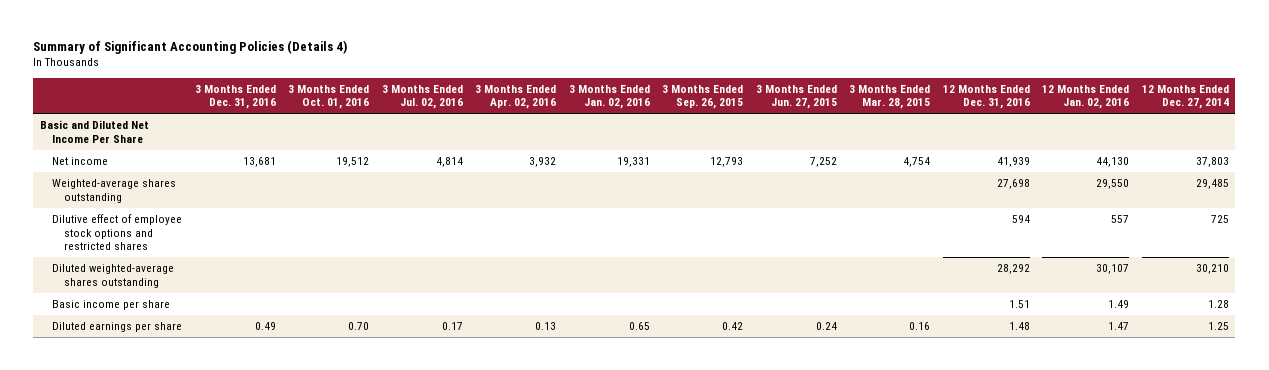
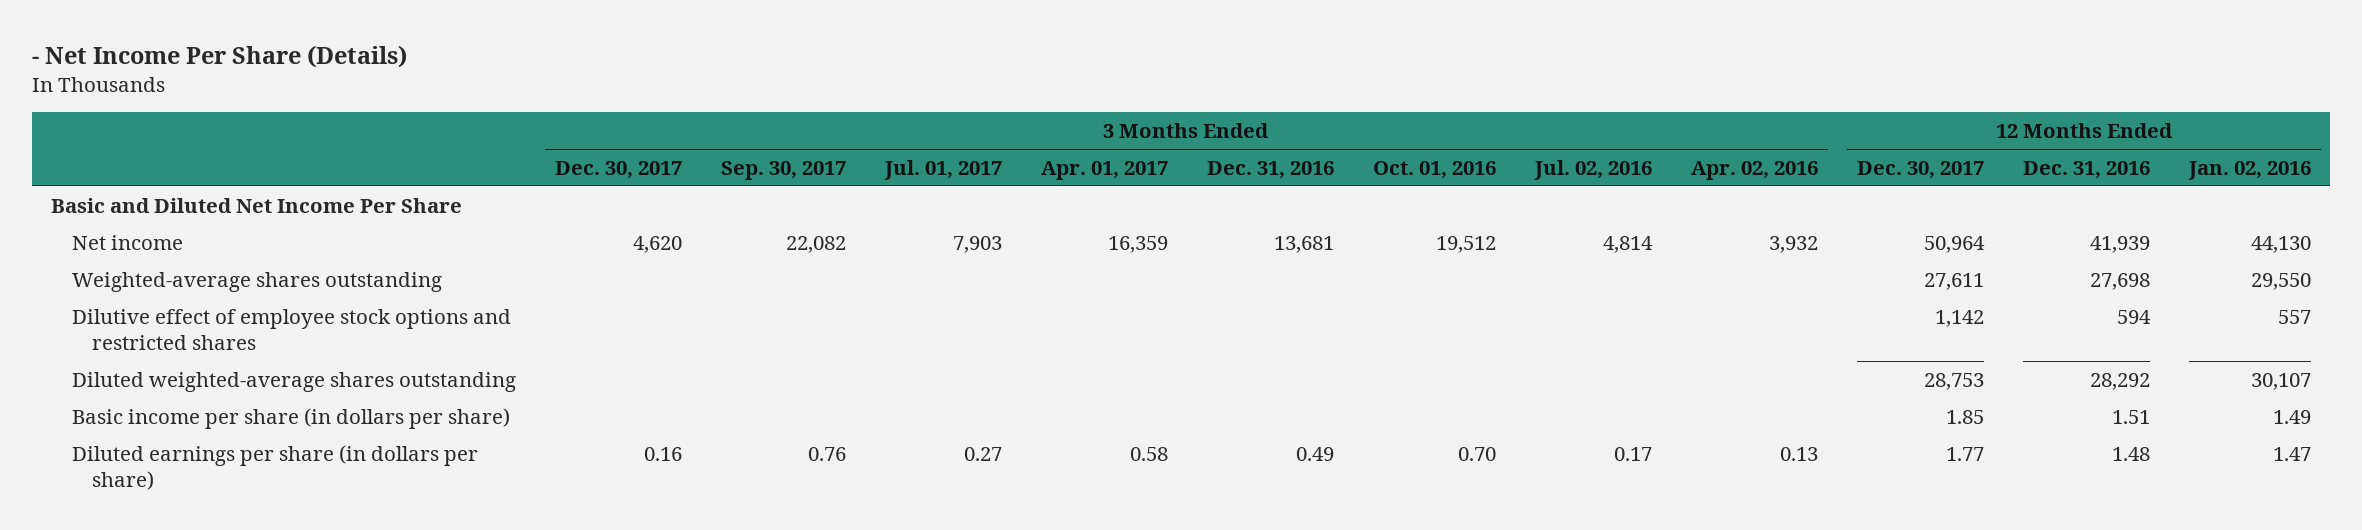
[33,40,348,55] Summary of Significant Accounting Policies (Details 4) -> [31,44,407,68] - Net Income Per Share (Details)
[568,84,650,110] 3 Months Ended Jan. 02, 2016 -> none
[662,84,744,110] 3 Months Ended Sep. 26, 2015 -> none
[755,84,837,110] 3 Months Ended Jun. 27, 2015 -> none
[849,84,931,110] 3 Months Ended Mar. 28, 2015 -> none
[1141,84,1229,110] 12 Months Ended Dec. 27, 2014 -> none
none -> [554,160,682,179] Dec. 30, 2017
none -> [720,160,846,180] Sep. 30, 2017
none -> [883,159,1002,180] Jul. 01, 2017
none -> [1040,160,1168,180] Apr. 01, 2017
none -> [1856,160,1984,179] Dec. 30, 2017
[52,300,171,311] Basic income per share -> [71,407,510,429] Basic income per share (in dollars per share)
[52,322,183,333] Diluted earnings per share -> [71,444,478,491] Diluted earnings per share (in dollars per share)

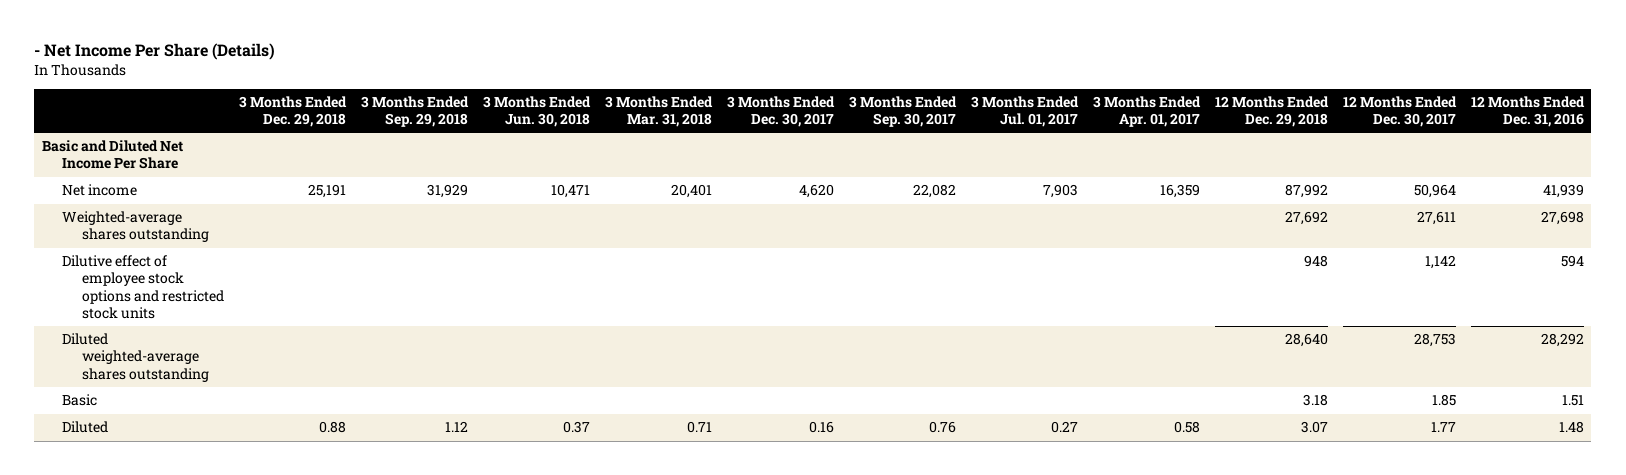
[1206,160,1334,179] Dec. 31, 2016 -> none
[1372,160,1496,179] Oct. 01, 2016 -> none
[1533,159,1652,180] Jul. 02, 2016 -> none
[1690,160,1818,180] Apr. 02, 2016 -> none
[2187,160,2311,180] Jan. 02, 2016 -> none
none -> [239,95,348,128] 3 Months Ended Dec. 29, 2018
none -> [361,95,470,128] 3 Months Ended Sep. 29, 2018
none -> [483,95,592,128] 3 Months Ended Jun. 30, 2018
none -> [605,95,714,128] 3 Months Ended Mar. 31, 2018
none -> [1214,95,1329,128] 12 Months Ended Dec. 29, 2018
[71,308,511,351] Dilutive effect of employee stock options and restricted shares -> [62,255,225,319] Dilutive effect of employee stock options and restricted stock units
[71,407,510,429] Basic income per share (in dollars per share) -> [62,394,98,407] Basic
[71,444,478,491] Diluted earnings per share (in dollars per share) -> [62,421,109,434] Diluted

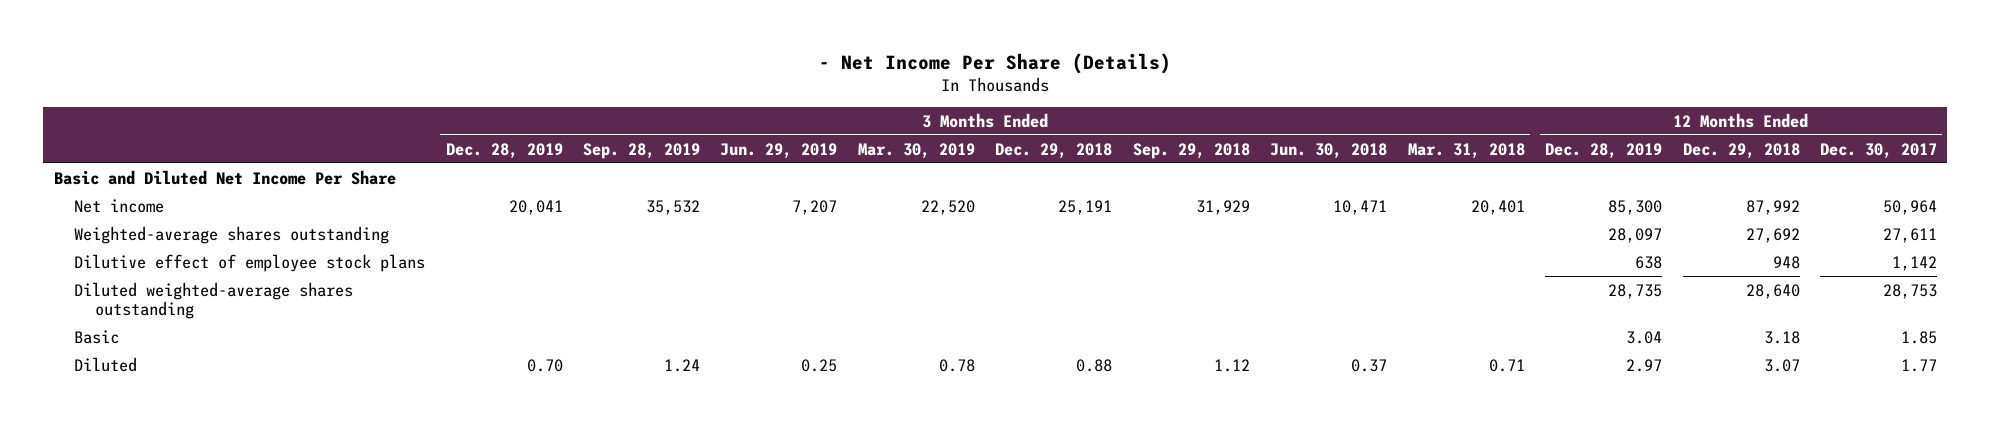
[727,95,836,128] 3 Months Ended Dec. 30, 2017 -> none
[848,95,957,128] 3 Months Ended Sep. 30, 2017 -> none
[970,95,1079,128] 3 Months Ended Jul. 01, 2017 -> none
[1092,95,1201,128] 3 Months Ended Apr. 01, 2017 -> none
[1470,95,1585,128] 12 Months Ended Dec. 31, 2016 -> none
none -> [445,142,563,159] Dec. 28, 2019
none -> [583,142,701,159] Sep. 28, 2019
none -> [720,142,838,159] Jun. 29, 2019
none -> [857,142,975,159] Mar. 30, 2019
none -> [1545,142,1663,159] Dec. 28, 2019
[62,255,225,319] Dilutive effect of employee stock options and restricted stock units -> [74,253,426,272] Dilutive effect of employee stock plans

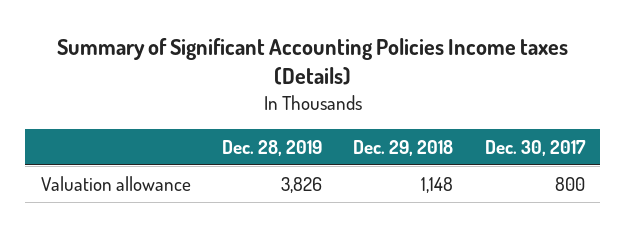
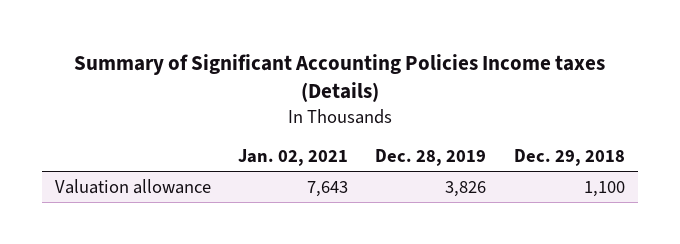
[484,139,586,156] Dec. 30, 2017 -> none
none -> [238,149,349,167] Jan. 02, 2021
[421,176,454,193] 1,148 -> [583,181,625,198] 1,100

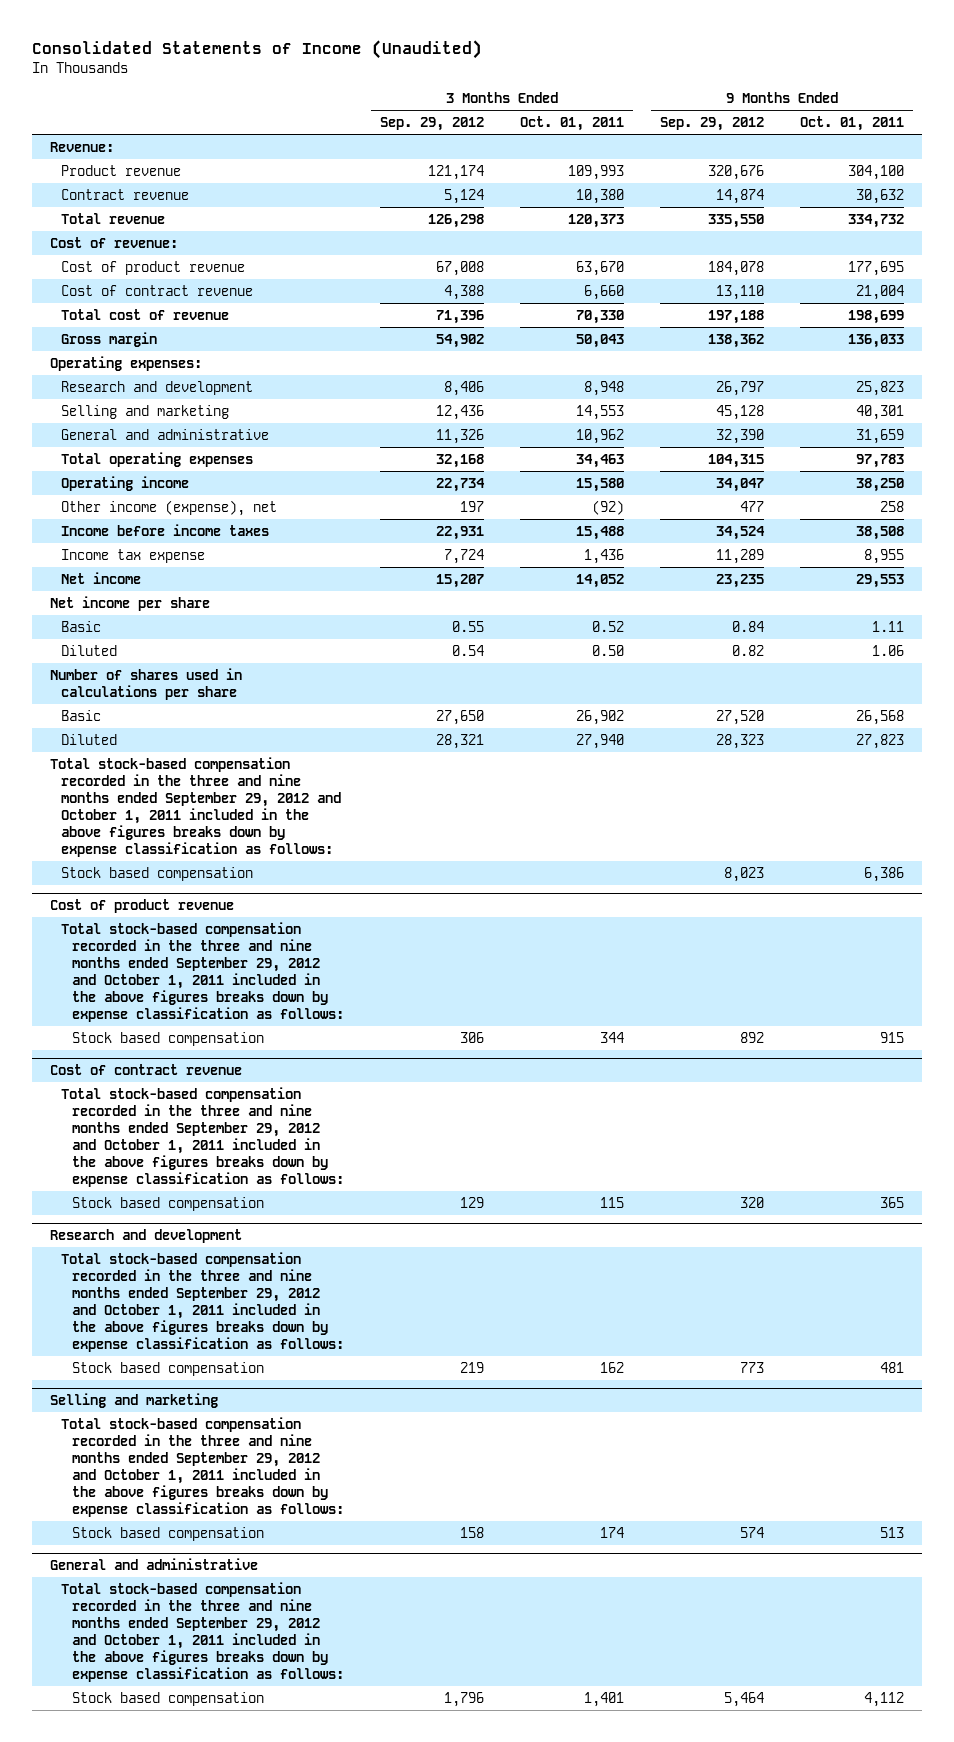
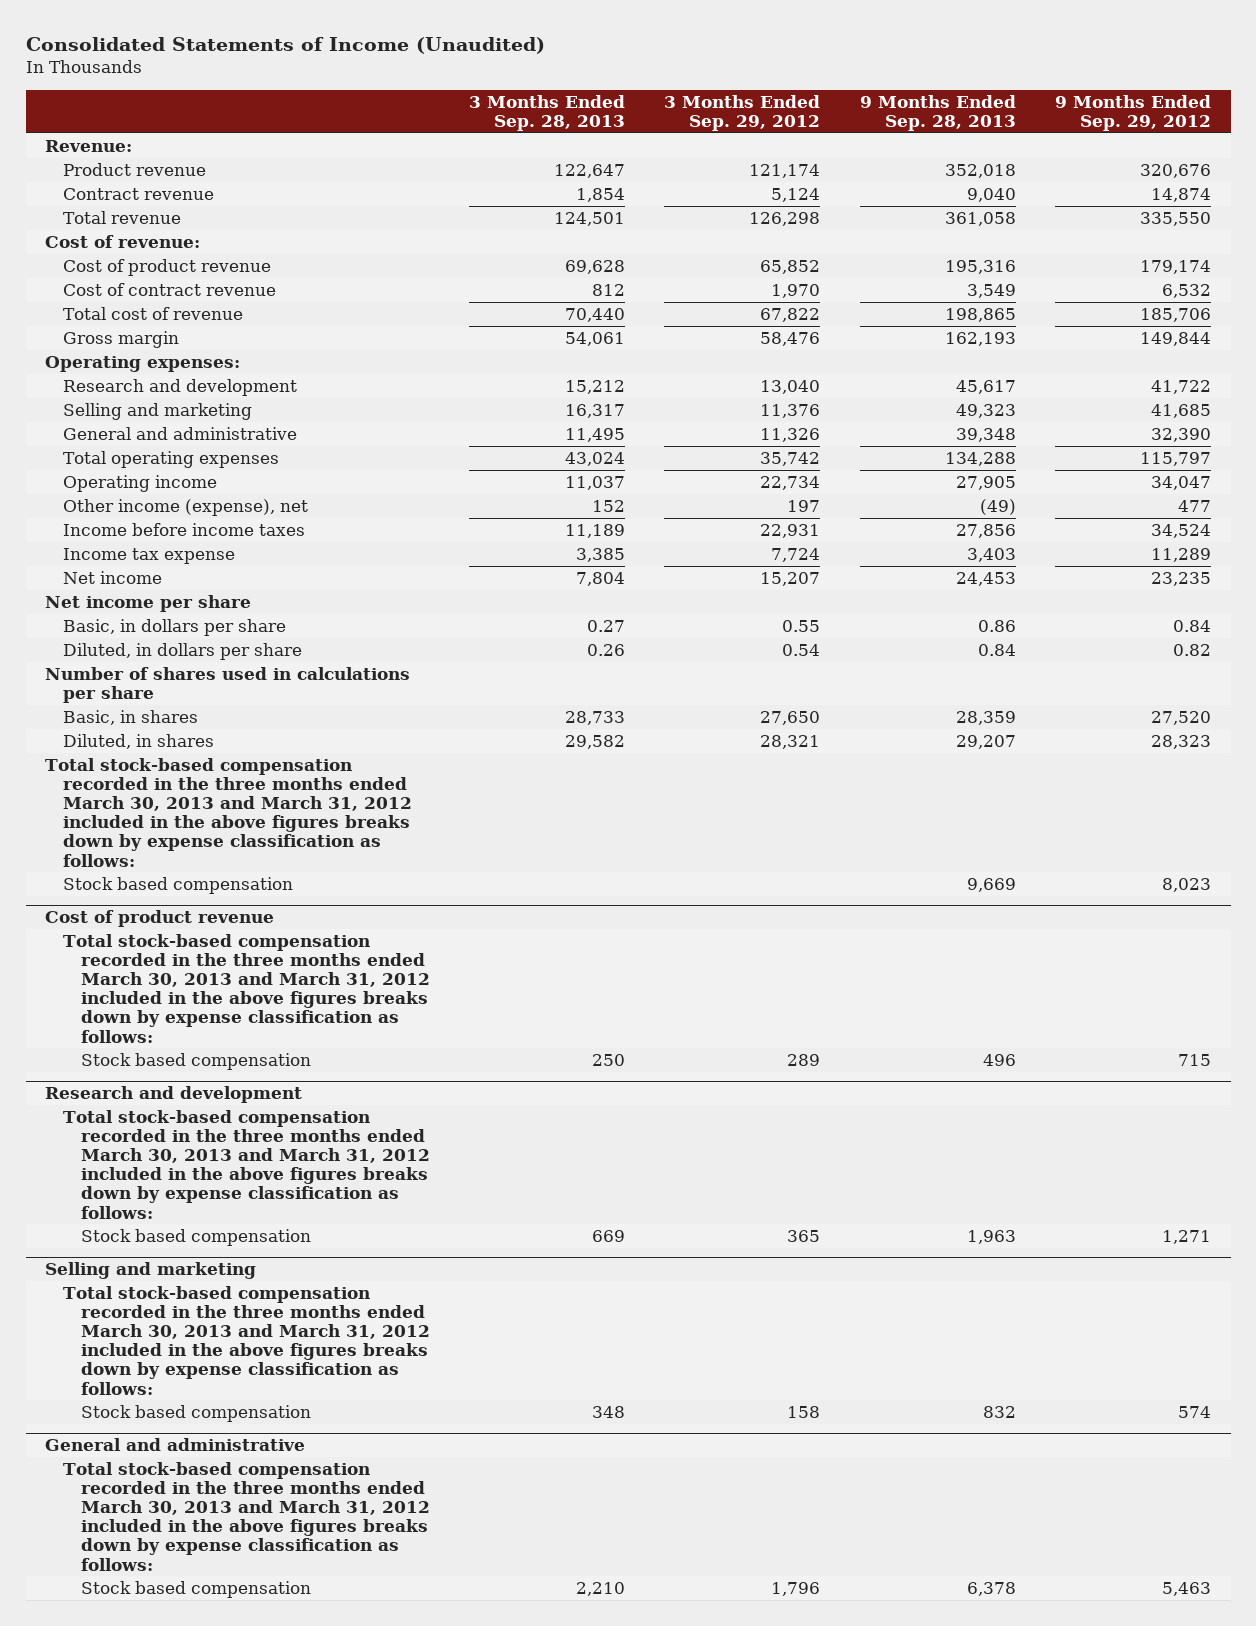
[519,116,624,132] Oct. 01, 2011 -> none
[800,116,905,132] Oct. 01, 2011 -> none
none -> [468,94,625,131] 3 Months Ended Sep. 28, 2013
none -> [859,94,1016,131] 9 Months Ended Sep. 28, 2013
[435,260,484,276] 67,008 -> [760,259,821,274] 65,852
[708,260,765,276] 184,078 -> [1140,259,1212,274] 179,174
[443,284,484,300] 4,388 -> [771,283,821,298] 1,970
[716,284,765,300] 13,110 -> [1162,283,1212,298] 6,532
[435,309,484,324] 71,396 -> [760,307,821,322] 67,822
[708,309,765,324] 197,188 -> [1140,307,1212,322] 185,706
[435,333,484,348] 54,902 -> [760,331,821,346] 58,476
[708,333,765,348] 138,362 -> [1140,331,1212,346] 149,844
[443,380,484,396] 8,406 -> [760,379,821,394] 13,040
[716,380,765,396] 26,797 -> [1151,379,1212,394] 41,722
[435,404,484,420] 12,436 -> [760,403,821,418] 11,376
[716,404,765,420] 45,128 -> [1151,403,1212,418] 41,685
[435,453,484,468] 32,168 -> [760,451,821,466] 35,742
[708,453,765,468] 104,315 -> [1140,451,1212,466] 115,797
[60,620,101,632] Basic -> [62,618,286,636] Basic, in dollars per share
[60,644,117,656] Diluted -> [62,642,302,660] Diluted, in dollars per share
[60,709,101,721] Basic -> [62,709,198,725] Basic, in shares
[60,733,117,745] Diluted -> [62,733,214,749] Diluted, in shares
[50,756,341,857] Total stock-based compensation recorded in the three and nine months ended September 29, 2012 and October 1, 2011 included in the above figures breaks down by expense classification as follows: -> [45,757,412,867] Total stock-based compensation recorded in the three months ended March 30, 2013 and March 31, 2012 included in the above figures breaks down by expense classification as follows:
[50,1064,243,1076] Cost of contract revenue -> none
[60,1086,344,1187] Total stock-based compensation recorded in the three and nine months ended September 29, 2012 and October 1, 2011 included in the above figures breaks down by expense classification as follows: -> none
[71,1196,264,1211] Stock based compensation -> none
[60,921,344,1022] Total stock-based compensation recorded in the three and nine months ended September 29, 2012 and October 1, 2011 included in the above figures breaks down by expense classification as follows: -> [62,933,430,1043] Total stock-based compensation recorded in the three months ended March 30, 2013 and March 31, 2012 included in the above figures breaks down by expense classification as follows:
[459,1031,484,1043] 306 -> [787,1053,821,1066] 289
[740,1031,765,1043] 892 -> [1178,1053,1212,1066] 715
[60,1251,344,1352] Total stock-based compensation recorded in the three and nine months ended September 29, 2012 and October 1, 2011 included in the above figures breaks down by expense classification as follows: -> [62,1109,430,1219] Total stock-based compensation recorded in the three months ended March 30, 2013 and March 31, 2012 included in the above figures breaks down by expense classification as follows:
[459,1361,484,1373] 219 -> [787,1229,821,1242] 365
[740,1361,765,1373] 773 -> [1162,1229,1212,1244] 1,271
[60,1416,344,1517] Total stock-based compensation recorded in the three and nine months ended September 29, 2012 and October 1, 2011 included in the above figures breaks down by expense classification as follows: -> [62,1285,430,1395] Total stock-based compensation recorded in the three months ended March 30, 2013 and March 31, 2012 included in the above figures breaks down by expense classification as follows:
[60,1581,344,1682] Total stock-based compensation recorded in the three and nine months ended September 29, 2012 and October 1, 2011 included in the above figures breaks down by expense classification as follows: -> [62,1461,430,1571] Total stock-based compensation recorded in the three months ended March 30, 2013 and March 31, 2012 included in the above figures breaks down by expense classification as follows:
[724,1691,765,1707] 5,464 -> [1162,1581,1212,1596] 5,463

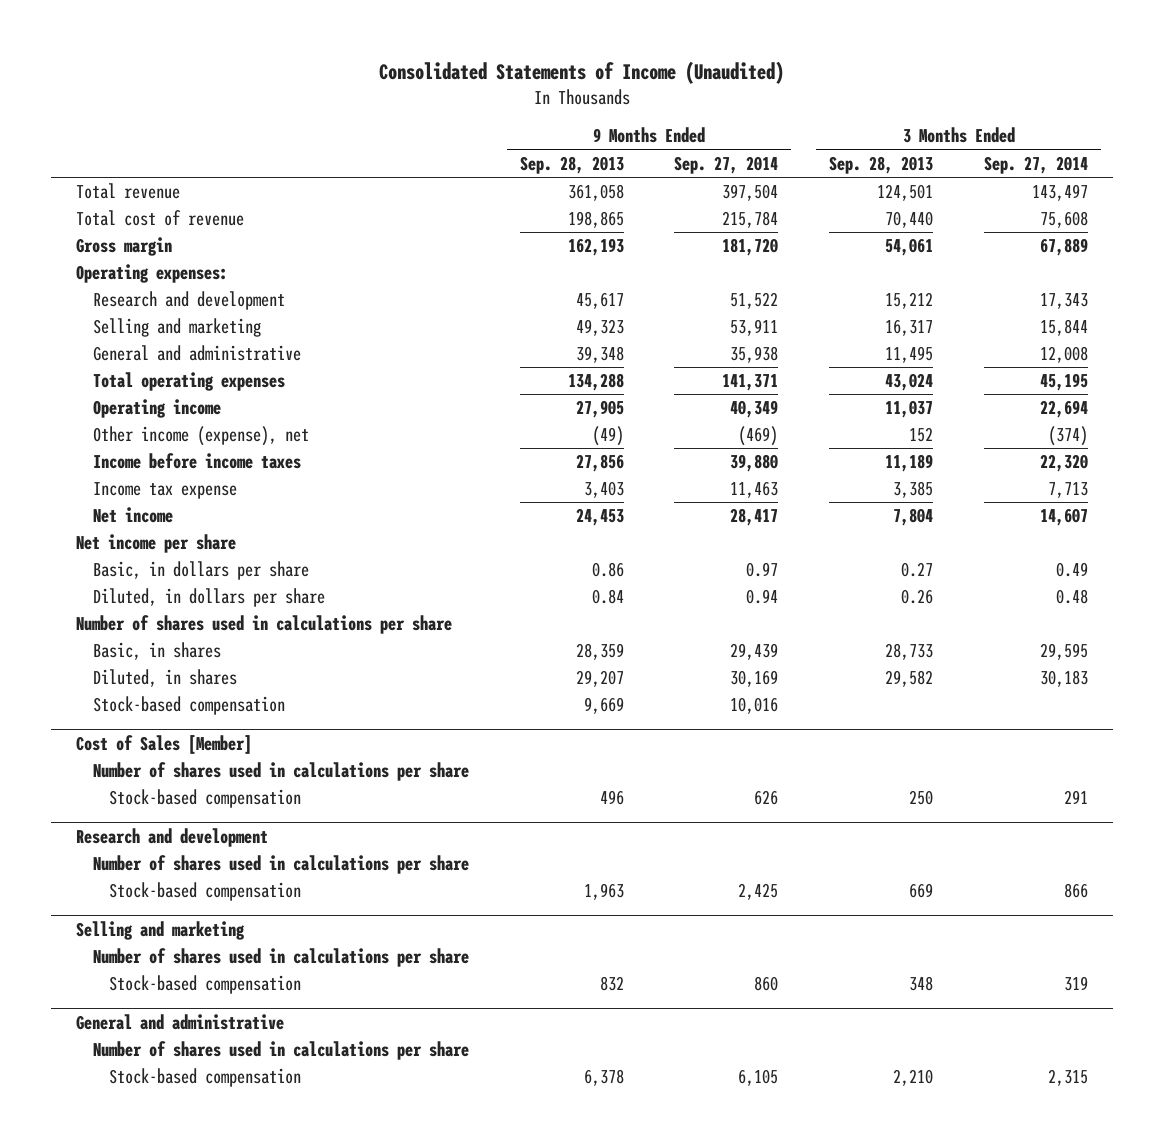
[664,94,821,131] 3 Months Ended Sep. 29, 2012 -> none
[1055,94,1212,131] 9 Months Ended Sep. 29, 2012 -> none
none -> [674,155,779,174] Sep. 27, 2014
none -> [983,155,1088,174] Sep. 27, 2014
[45,139,133,152] Revenue: -> none
[62,162,206,176] Product revenue -> none
[62,187,214,200] Contract revenue -> none
[45,234,201,248] Cost of revenue: -> none
[62,258,271,276] Cost of product revenue -> none
[62,282,276,296] Cost of contract revenue -> none
[45,757,412,867] Total stock-based compensation recorded in the three months ended March 30, 2013 and March 31, 2012 included in the above figures breaks down by expense classification as follows: -> none
[45,910,275,928] Cost of product revenue -> none
[62,933,430,1043] Total stock-based compensation recorded in the three months ended March 30, 2013 and March 31, 2012 included in the above figures breaks down by expense classification as follows: -> none
[62,876,293,894] Stock based compensation -> [92,696,285,716] Stock-based compensation
none -> [76,734,253,754] Cost of Sales [Member]
none -> [92,762,469,782] Number of shares used in calculations per share
[80,1052,311,1070] Stock based compensation -> [109,789,302,809] Stock-based compensation
[62,1109,430,1219] Total stock-based compensation recorded in the three months ended March 30, 2013 and March 31, 2012 included in the above figures breaks down by expense classification as follows: -> none
none -> [92,855,469,875] Number of shares used in calculations per share
[80,1228,311,1246] Stock based compensation -> [109,882,302,902] Stock-based compensation
[62,1285,430,1395] Total stock-based compensation recorded in the three months ended March 30, 2013 and March 31, 2012 included in the above figures breaks down by expense classification as follows: -> none
none -> [92,948,469,968] Number of shares used in calculations per share
[80,1404,311,1422] Stock based compensation -> [109,975,302,995] Stock-based compensation
[62,1461,430,1571] Total stock-based compensation recorded in the three months ended March 30, 2013 and March 31, 2012 included in the above figures breaks down by expense classification as follows: -> none
none -> [92,1041,469,1061] Number of shares used in calculations per share
[80,1580,311,1598] Stock based compensation -> [109,1068,302,1088] Stock-based compensation

